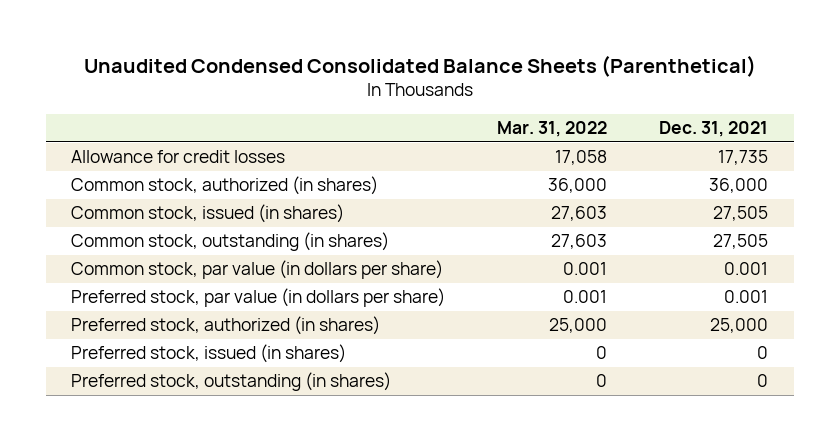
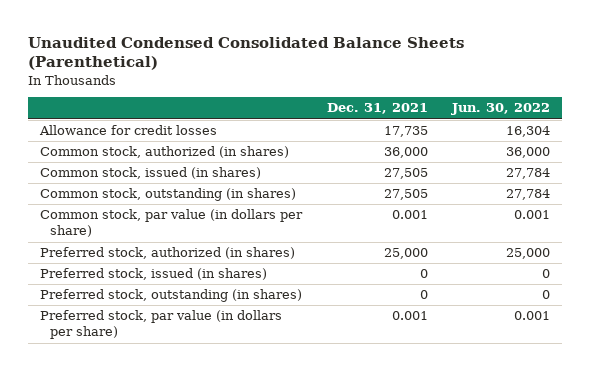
[497,121,608,138] Mar. 31, 2022 -> none
none -> [451,103,551,116] Jun. 30, 2022
[71,288,446,308] Preferred stock, par value (in dollars per share) -> [40,310,283,340] Preferred stock, par value (in dollars per share)

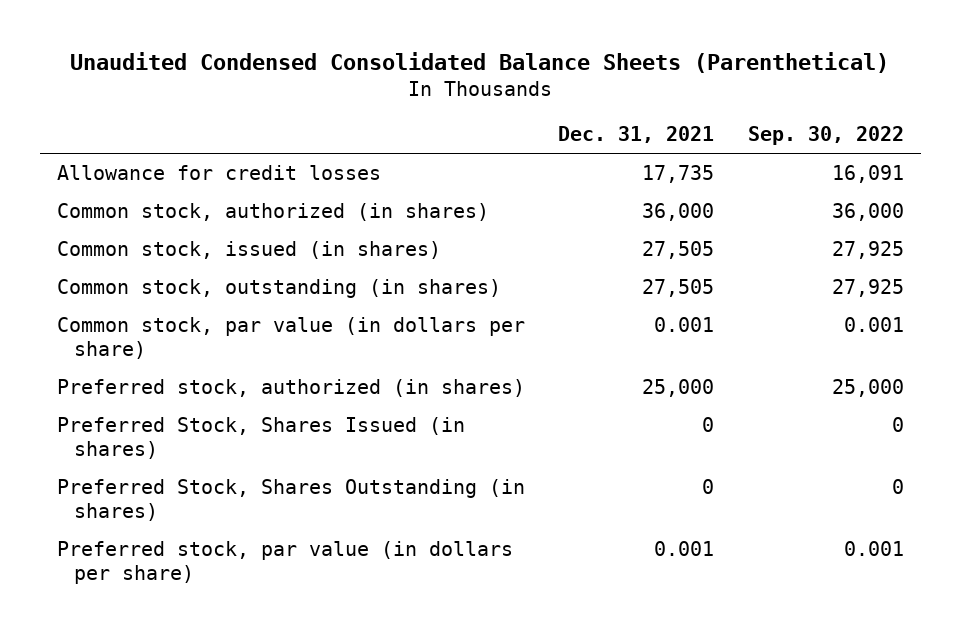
[451,103,551,116] Jun. 30, 2022 -> none
none -> [747,126,904,146] Sep. 30, 2022
[40,268,268,281] Preferred stock, issued (in shares) -> [56,417,465,459] Preferred Stock, Shares Issued (in shares)
[40,289,303,303] Preferred stock, outstanding (in shares) -> [56,479,525,521] Preferred Stock, Shares Outstanding (in shares)

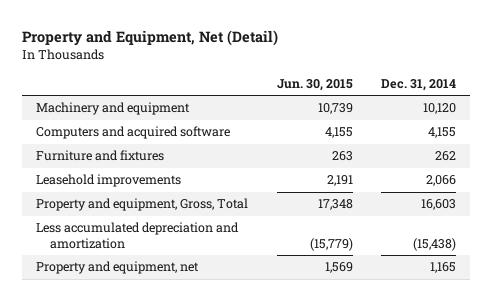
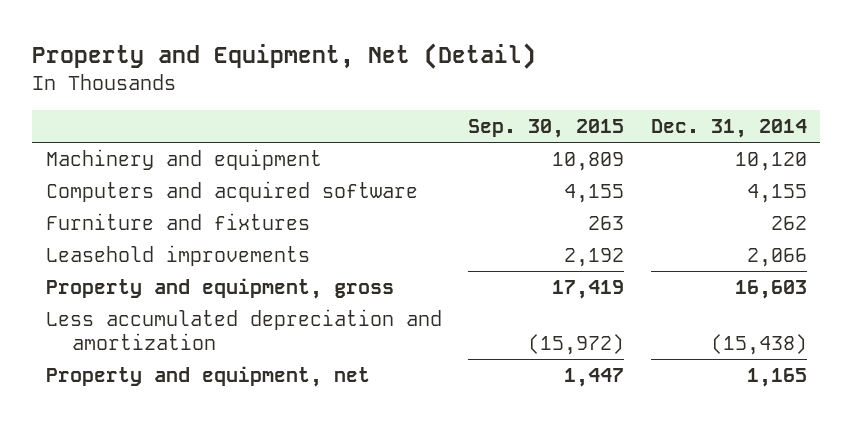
[276,79,353,92] Jun. 30, 2015 -> none
none -> [468,119,625,139] Sep. 30, 2015
[36,198,249,212] Property and equipment, Gross, Total -> [45,277,394,299] Property and equipment, gross

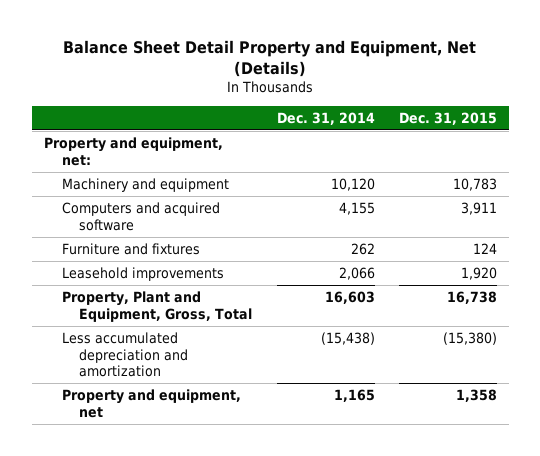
[32,43,537,70] Property and Equipment, Net (Detail) -> [63,39,477,77] Balance Sheet Detail Property and Equipment, Net (Details)
[468,119,625,139] Sep. 30, 2015 -> none
none -> [398,111,497,125] Dec. 31, 2015
none -> [43,136,223,166] Property and equipment, net:
[45,277,394,299] Property and equipment, gross -> [61,290,253,322] Property, Plant and Equipment, Gross, Total

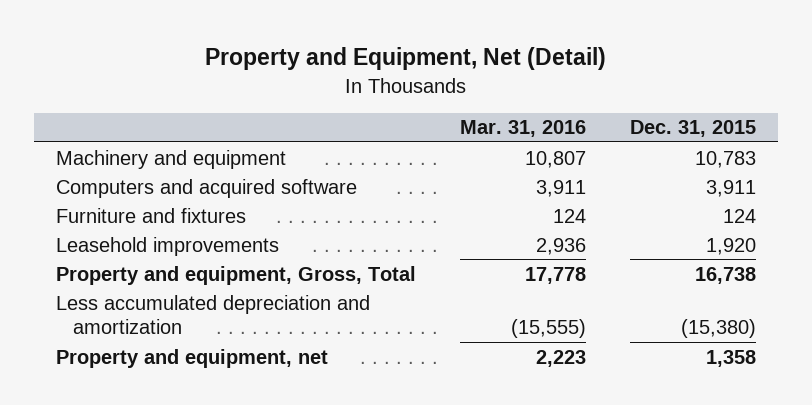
[63,39,477,77] Balance Sheet Detail Property and Equipment, Net (Details) -> [204,47,606,71] Property and Equipment, Net (Detail)
[276,111,375,125] Dec. 31, 2014 -> none
none -> [459,120,586,138] Mar. 31, 2016
[43,136,223,166] Property and equipment, net: -> none
[61,290,253,322] Property, Plant and Equipment, Gross, Total -> [56,265,417,285] Property and equipment, Gross, Total

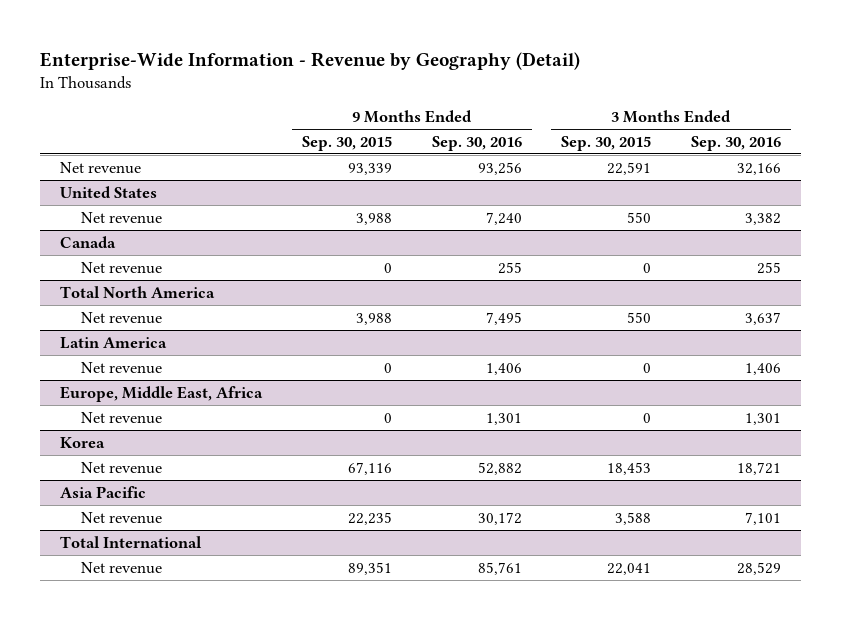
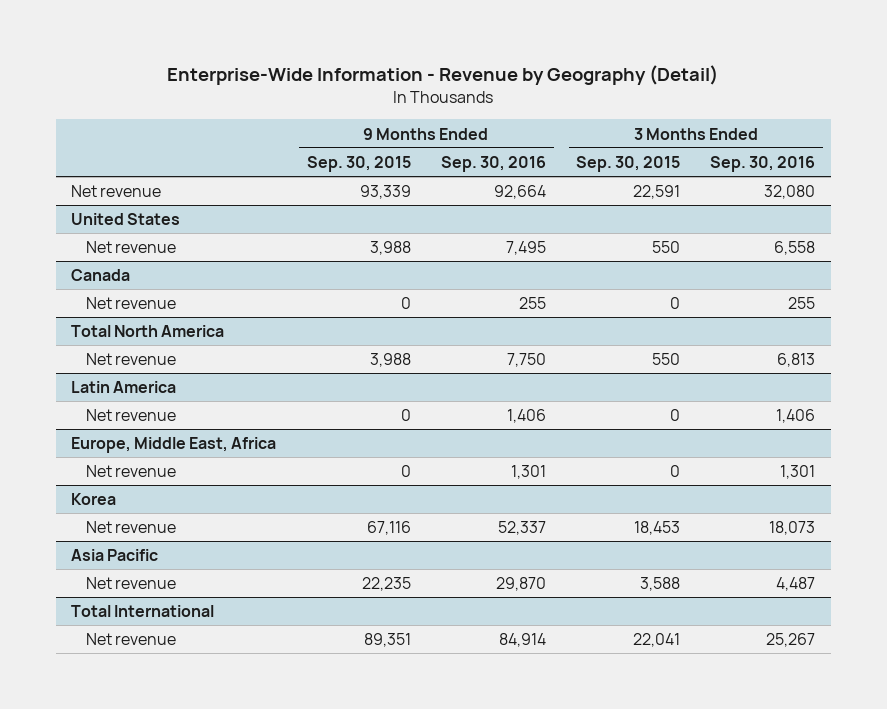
[477,161,522,175] 93,256 -> [493,185,546,200] 92,664
[737,162,782,175] 32,166 -> [764,185,816,200] 32,080
[485,211,522,225] 7,240 -> [505,241,546,256] 7,495
[745,212,782,225] 3,382 -> [774,241,816,256] 6,558
[485,311,522,325] 7,495 -> [506,353,546,368] 7,750
[745,311,782,325] 3,637 -> [777,353,816,368] 6,813
[477,461,522,475] 52,882 -> [497,521,546,536] 52,337
[737,461,782,475] 18,721 -> [769,521,816,536] 18,073
[477,511,522,525] 30,172 -> [495,577,546,592] 29,870
[745,511,782,525] 7,101 -> [776,577,816,592] 4,487
[477,561,522,575] 85,761 -> [498,633,546,648] 84,914
[737,561,782,575] 28,529 -> [766,633,816,648] 25,267

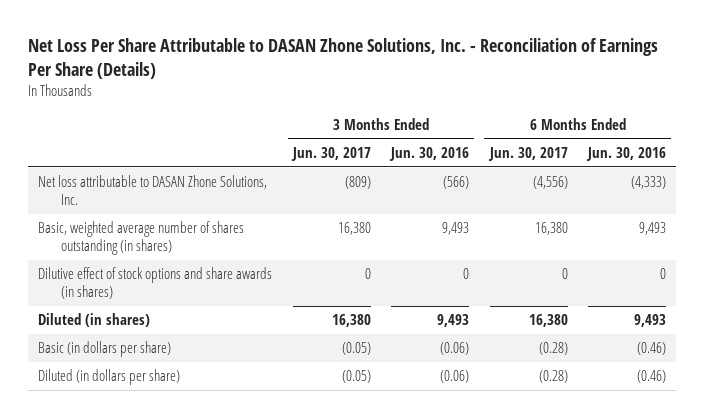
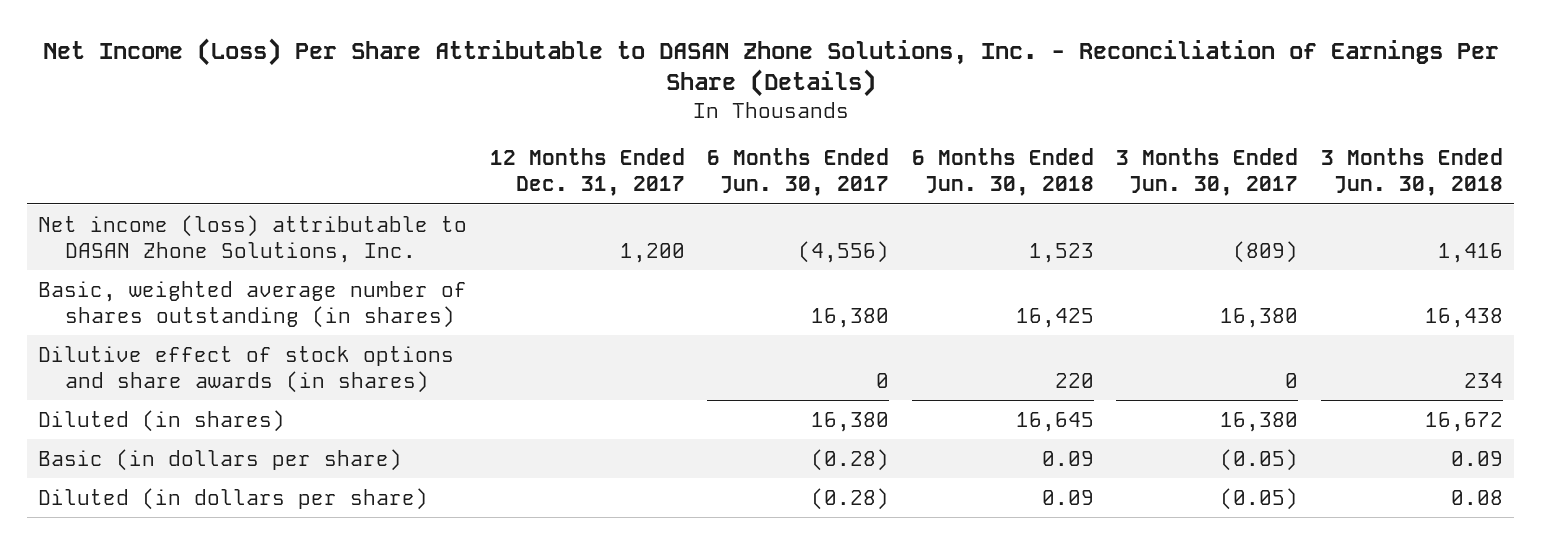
[28,37,659,79] Net Loss Per Share Attributable to DASAN Zhone Solutions, Inc. - Reconciliation of Earnings Per Share (Details) -> [42,37,1499,98] Net Income (Loss) Per Share Attributable to DASAN Zhone Solutions, Inc. - Reconciliation of Earnings Per Share (Details)
[389,147,470,162] Jun. 30, 2016 -> none
[585,147,666,162] Jun. 30, 2016 -> none
none -> [489,148,685,197] 12 Months Ended Dec. 31, 2017
none -> [911,148,1094,197] 6 Months Ended Jun. 30, 2018
none -> [1321,148,1504,197] 3 Months Ended Jun. 30, 2018
[38,175,268,206] Net loss attributable to DASAN Zhone Solutions, Inc. -> [38,214,468,263] Net income (loss) attributable to DASAN Zhone Solutions, Inc.

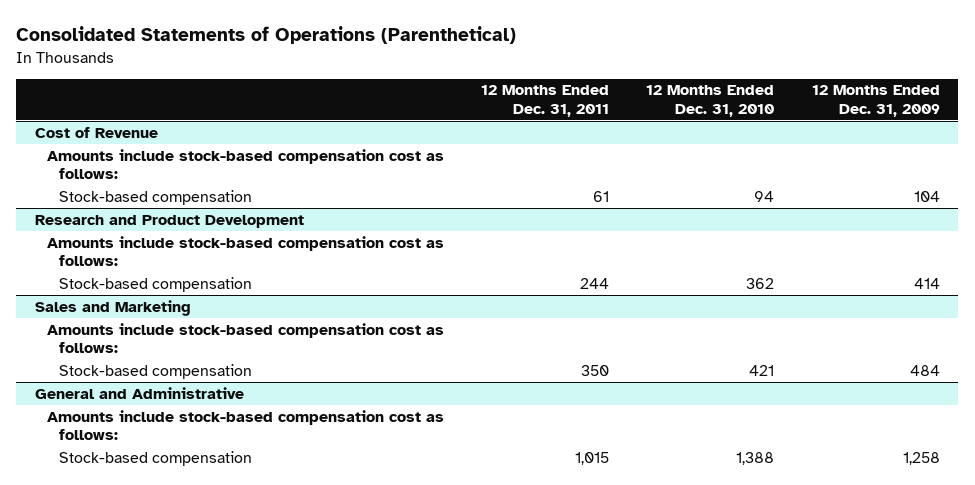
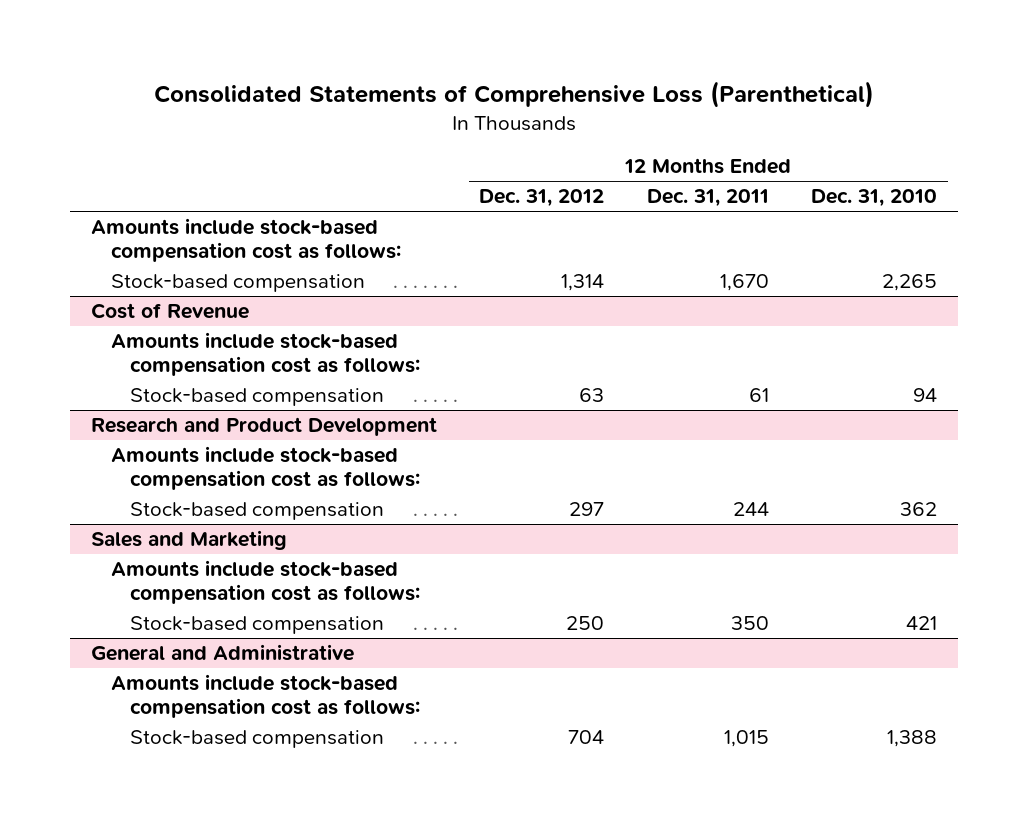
[16,26,517,45] Consolidated Statements of Operations (Parenthetical) -> [154,81,875,109] Consolidated Statements of Comprehensive Loss (Parenthetical)
[811,85,940,117] 12 Months Ended Dec. 31, 2009 -> none
none -> [479,189,605,208] Dec. 31, 2012
none -> [91,218,401,263] Amounts include stock-based compensation cost as follows:
none -> [110,274,365,293] Stock-based compensation

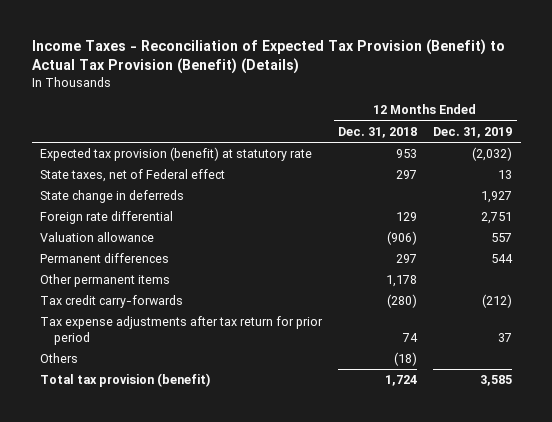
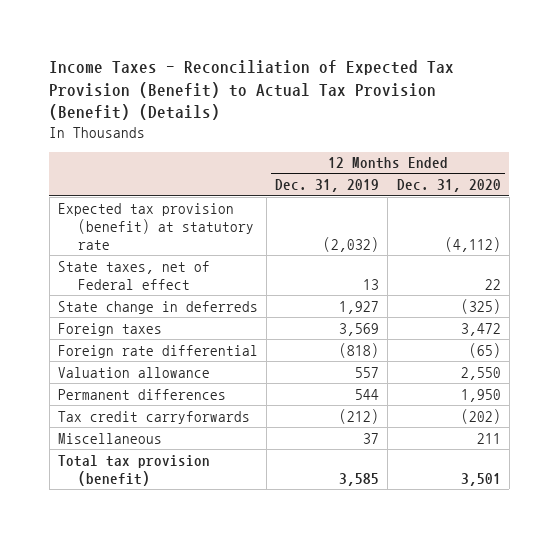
[338,126,418,138] Dec. 31, 2018 -> none
none -> [396,179,501,193] Dec. 31, 2020
none -> [57,322,162,336] Foreign taxes
[481,212,513,225] 2,751 -> [339,342,380,358] (818)
[39,274,170,288] Other permanent items -> none
[39,316,323,346] Tax expense adjustments after tax return for prior period -> none
[39,353,78,364] Others -> none
[39,295,183,309] Tax credit carry-forwards -> [57,410,250,424] Tax credit carryforwards
none -> [57,432,162,444] Miscellaneous

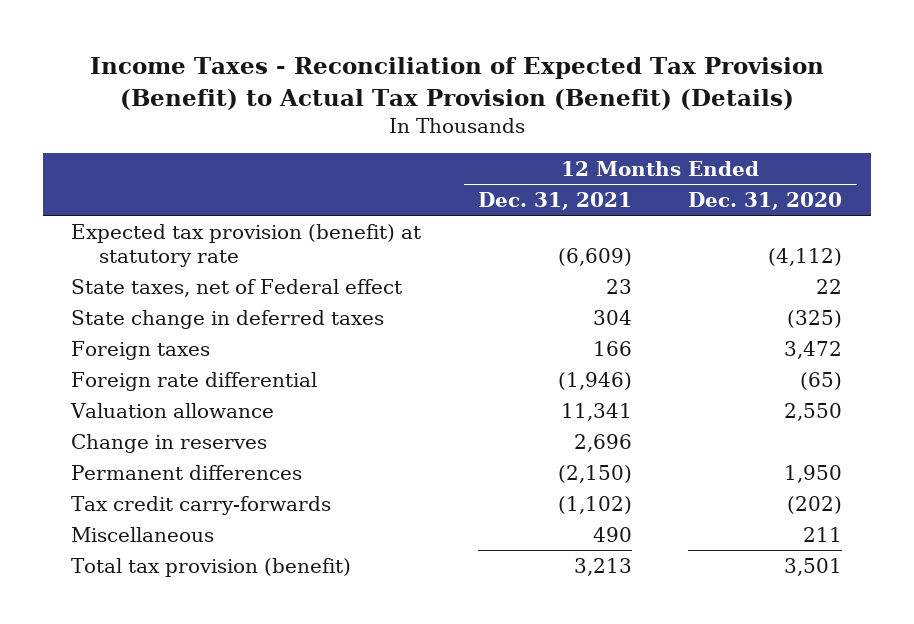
[275,179,380,193] Dec. 31, 2019 -> none
none -> [477,192,632,211] Dec. 31, 2021
[57,300,258,314] State change in deferreds -> [71,309,385,329] State change in deferred taxes
none -> [71,433,268,453] Change in reserves
[57,410,250,424] Tax credit carryforwards -> [71,495,332,515] Tax credit carry-forwards

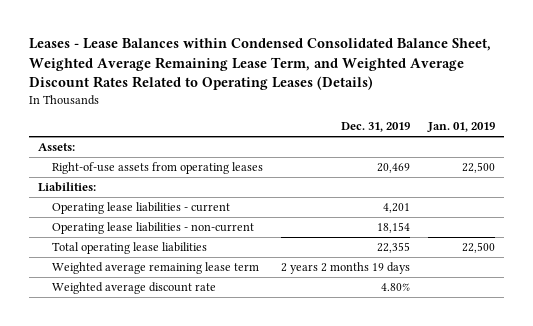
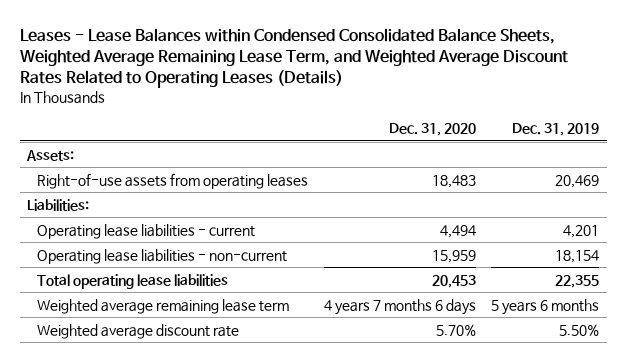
[28,38,491,91] Leases - Lease Balances within Condensed Consolidated Balance Sheet, Weighted Average Remaining Lease Term, and Weighted Average Discount Rates Related to Operating Leases (Details) -> [19,27,568,89] Leases - Lease Balances within Condensed Consolidated Balance Sheets, Weighted Average Remaining Lease Term, and Weighted Average Discount Rates Related to Operating Leases (Details)
[427,122,496,133] Jan. 01, 2019 -> none
none -> [388,122,476,136] Dec. 31, 2020
[280,261,410,274] 2 years 2 months 19 days -> [491,298,600,315] 5 years 6 months
[380,282,410,291] 4.80% -> [559,323,600,336] 5.50%

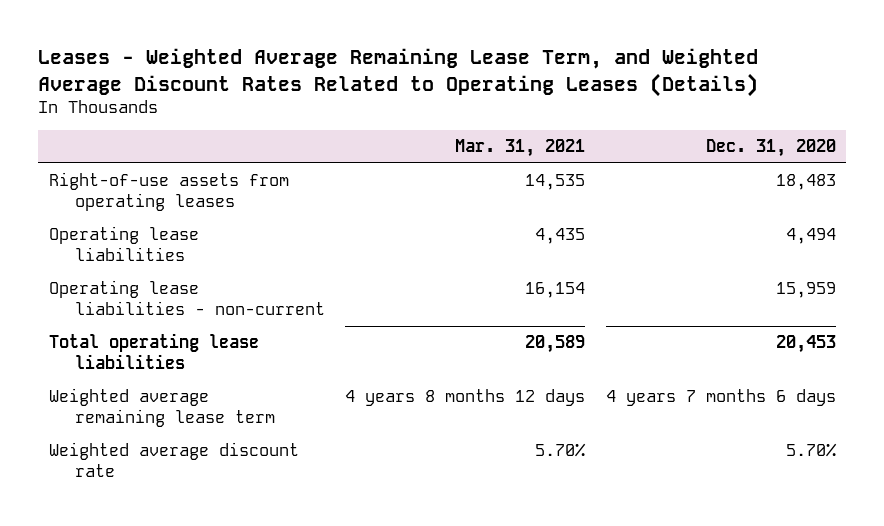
[19,27,568,89] Leases - Lease Balances within Condensed Consolidated Balance Sheets, Weighted Average Remaining Lease Term, and Weighted Average Discount Rates Related to Operating Leases (Details) -> [38,48,759,97] Leases - Weighted Average Remaining Lease Term, and Weighted Average Discount Rates Related to Operating Leases (Details)
[512,122,600,136] Dec. 31, 2019 -> none
none -> [455,139,586,158] Mar. 31, 2021
[26,149,75,161] Assets: -> none
[27,198,90,211] Liabilities: -> none
[37,223,256,239] Operating lease liabilities - current -> [48,226,199,262] Operating lease liabilities

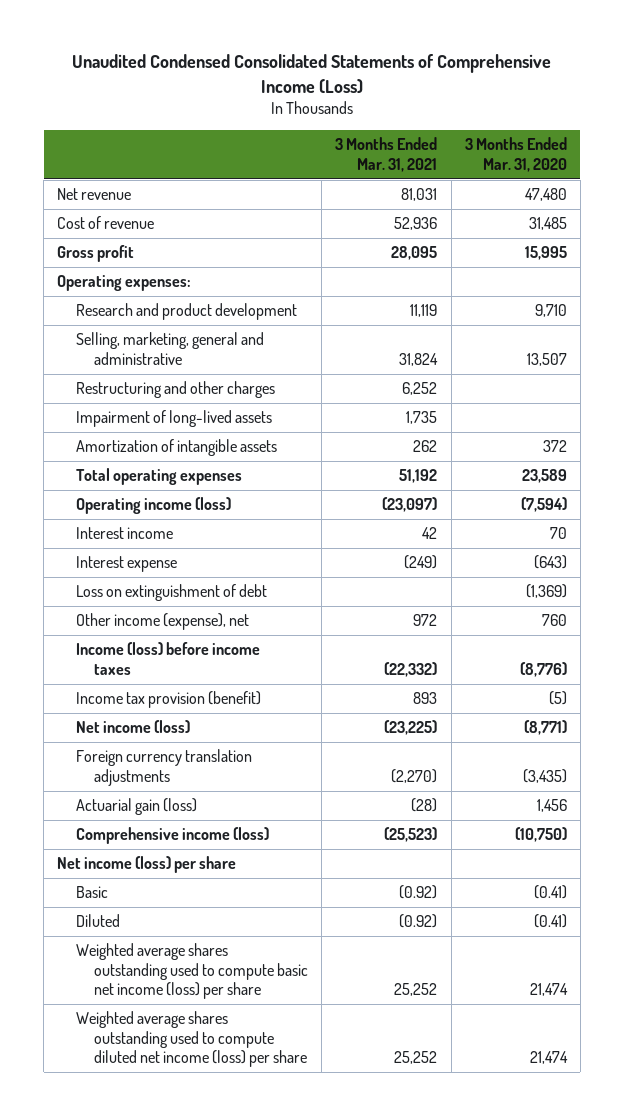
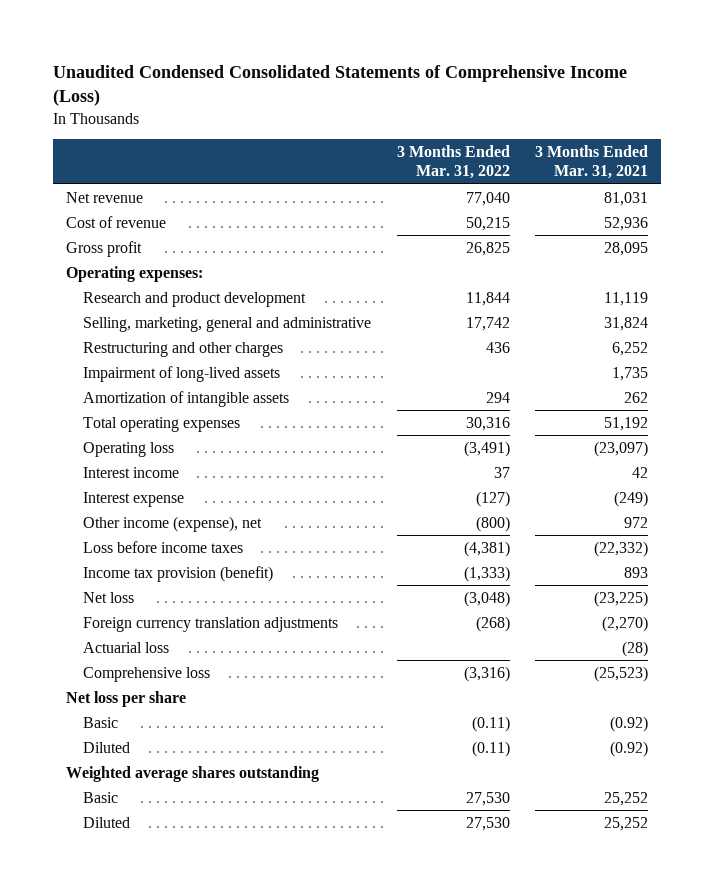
[464,137,567,172] 3 Months Ended Mar. 31, 2020 -> none
none -> [396,145,510,180] 3 Months Ended Mar. 31, 2022
[75,497,231,515] Operating income (loss) -> [83,441,175,457] Operating loss
[75,584,267,602] Loss on extinguishment of debt -> none
[75,642,260,675] Income (loss) before income taxes -> [83,540,244,553] Loss before income taxes
[75,720,190,734] Net income (loss) -> [83,591,135,603] Net loss
[75,798,197,816] Actuarial gain (loss) -> [83,641,170,653] Actuarial loss
[75,827,269,845] Comprehensive income (loss) -> [83,666,211,682] Comprehensive loss
[57,856,237,874] Net income (loss) per share -> [66,690,187,707] Net loss per share
none -> [66,765,320,782] Weighted average shares outstanding
[75,943,309,1000] Weighted average shares outstanding used to compute basic net income (loss) per share -> [83,791,119,803] Basic
[75,1011,308,1068] Weighted average shares outstanding used to compute diluted net income (loss) per share -> [83,816,131,828] Diluted

